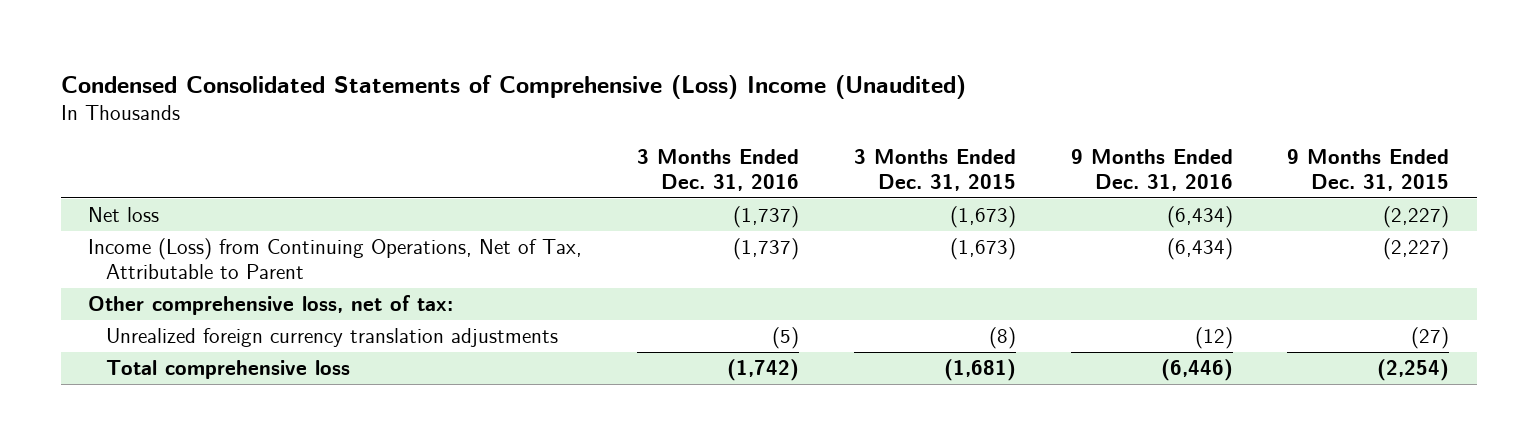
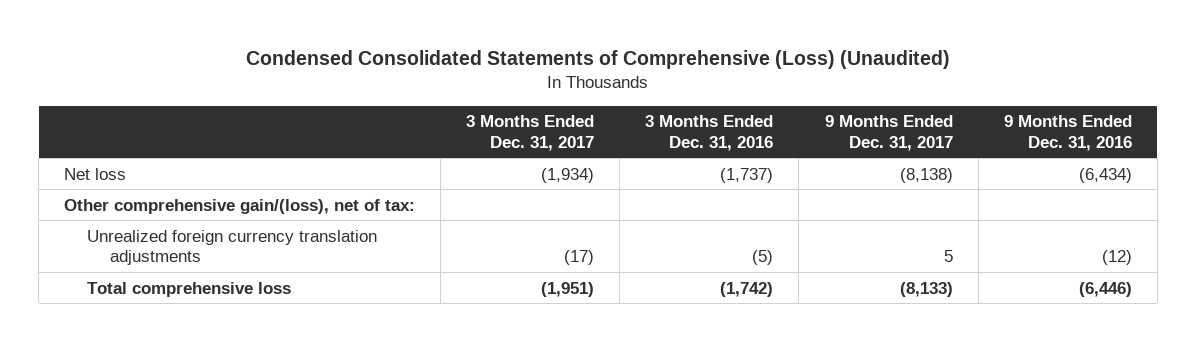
[61,74,967,99] Condensed Consolidated Statements of Comprehensive (Loss) Income (Unaudited) -> [245,50,950,70] Condensed Consolidated Statements of Comprehensive (Loss) (Unaudited)
[853,148,1016,192] 3 Months Ended Dec. 31, 2015 -> none
[1287,148,1450,192] 9 Months Ended Dec. 31, 2015 -> none
none -> [466,115,595,151] 3 Months Ended Dec. 31, 2017
none -> [824,115,953,151] 9 Months Ended Dec. 31, 2017
[88,237,583,280] Income (Loss) from Continuing Operations, Net of Tax, Attributable to Parent -> none
[88,294,454,315] Other comprehensive loss, net of tax: -> [64,198,416,214] Other comprehensive gain/(loss), net of tax:

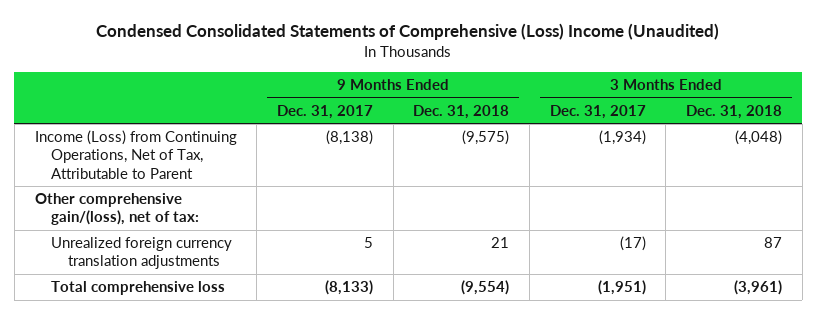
[245,50,950,70] Condensed Consolidated Statements of Comprehensive (Loss) (Unaudited) -> [96,23,720,41] Condensed Consolidated Statements of Comprehensive (Loss) Income (Unaudited)
[645,115,774,151] 3 Months Ended Dec. 31, 2016 -> none
[1003,115,1132,151] 9 Months Ended Dec. 31, 2016 -> none
none -> [413,104,510,119] Dec. 31, 2018
none -> [686,104,783,119] Dec. 31, 2018
[64,167,127,180] Net loss -> [34,130,237,179] Income (Loss) from Continuing Operations, Net of Tax, Attributable to Parent

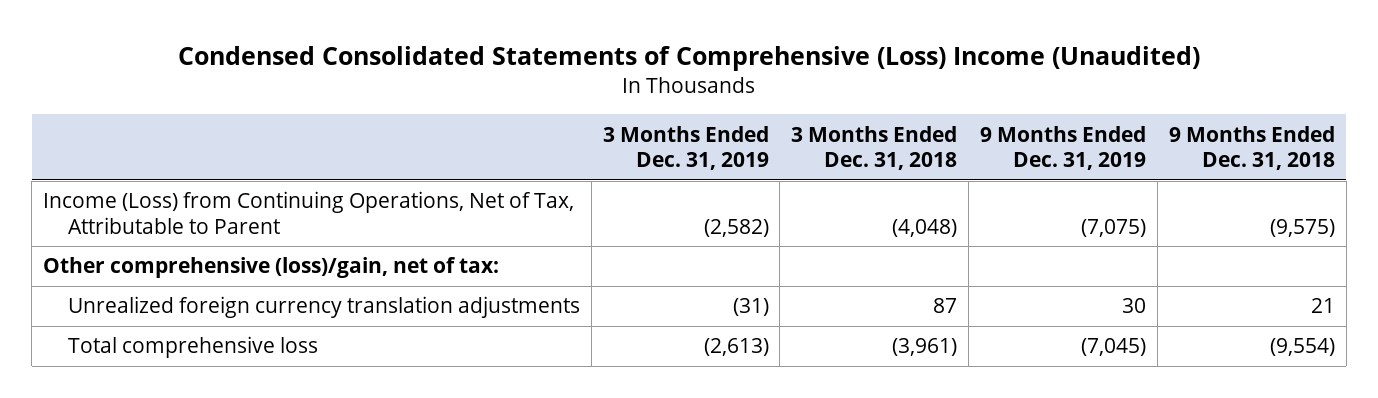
[276,104,373,119] Dec. 31, 2017 -> none
[549,104,646,119] Dec. 31, 2017 -> none
none -> [602,125,769,171] 3 Months Ended Dec. 31, 2019
none -> [980,125,1147,171] 9 Months Ended Dec. 31, 2019
[34,193,200,226] Other comprehensive gain/(loss), net of tax: -> [43,257,500,279] Other comprehensive (loss)/gain, net of tax:

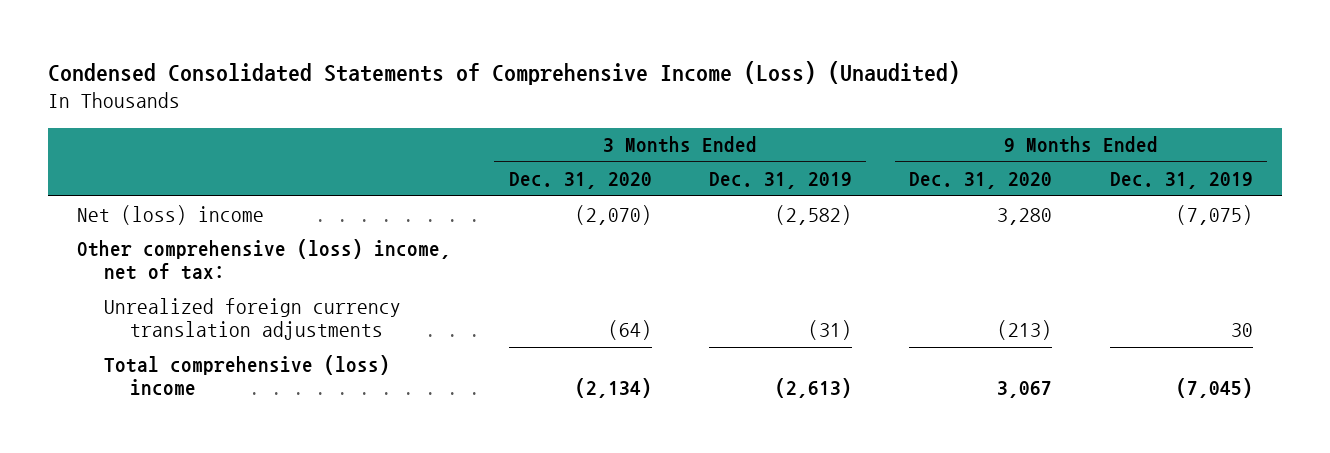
[178,45,1201,71] Condensed Consolidated Statements of Comprehensive (Loss) Income (Unaudited) -> [48,60,961,85] Condensed Consolidated Statements of Comprehensive Income (Loss) (Unaudited)
[791,125,958,171] 3 Months Ended Dec. 31, 2018 -> none
[1168,125,1335,171] 9 Months Ended Dec. 31, 2018 -> none
none -> [508,172,652,190] Dec. 31, 2020
none -> [909,172,1053,190] Dec. 31, 2020
[43,191,575,234] Income (Loss) from Continuing Operations, Net of Tax, Attributable to Parent -> [77,204,265,225] Net (loss) income
[43,257,500,279] Other comprehensive (loss)/gain, net of tax: -> [77,238,452,281] Other comprehensive (loss) income, net of tax:
[67,336,318,359] Total comprehensive loss -> [103,354,390,397] Total comprehensive (loss) income

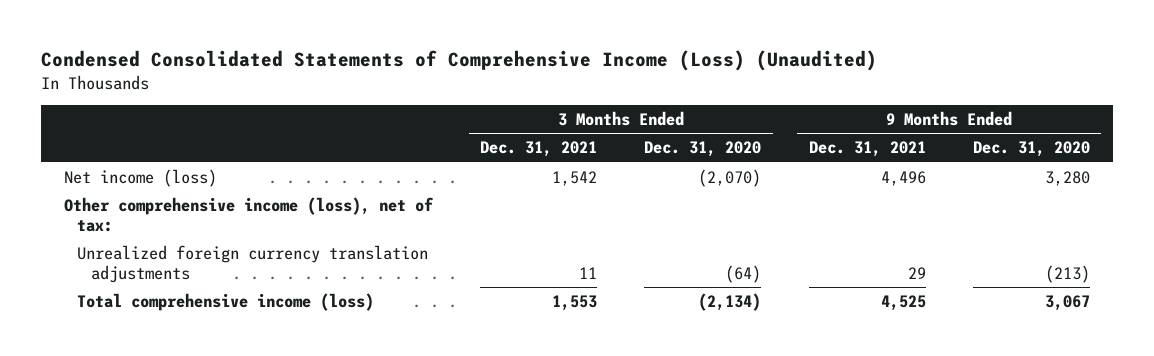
[709,172,853,190] Dec. 31, 2019 -> none
[1109,172,1253,190] Dec. 31, 2019 -> none
none -> [480,141,598,158] Dec. 31, 2021
none -> [808,141,926,158] Dec. 31, 2021
[77,204,265,225] Net (loss) income -> [64,168,218,187] Net income (loss)
[77,238,452,281] Other comprehensive (loss) income, net of tax: -> [64,196,435,232] Other comprehensive income (loss), net of tax:
[103,354,390,397] Total comprehensive (loss) income -> [77,292,375,311] Total comprehensive income (loss)

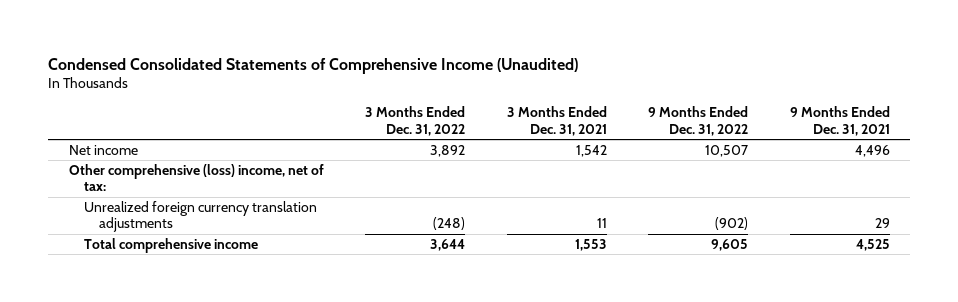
[40,50,877,72] Condensed Consolidated Statements of Comprehensive Income (Loss) (Unaudited) -> [48,57,579,74] Condensed Consolidated Statements of Comprehensive Income (Unaudited)
[644,141,762,158] Dec. 31, 2020 -> none
[972,141,1090,158] Dec. 31, 2020 -> none
none -> [365,106,466,136] 3 Months Ended Dec. 31, 2022
none -> [648,106,749,136] 9 Months Ended Dec. 31, 2022
[64,168,218,187] Net income (loss) -> [68,145,138,156] Net income
[64,196,435,232] Other comprehensive income (loss), net of tax: -> [68,164,324,192] Other comprehensive (loss) income, net of tax:
[77,292,375,311] Total comprehensive income (loss) -> [84,238,259,254] Total comprehensive income

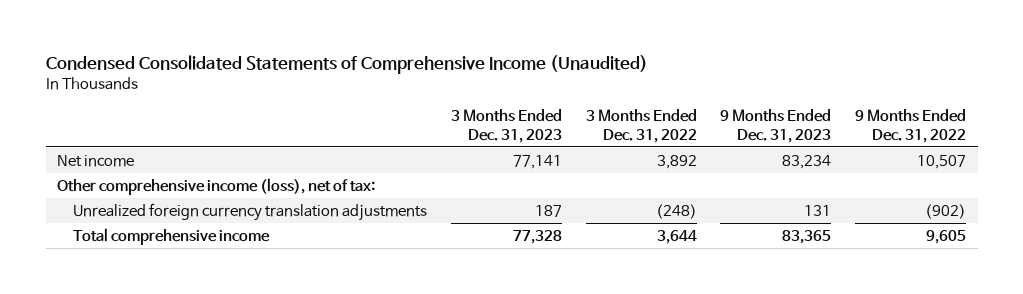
[506,106,607,136] 3 Months Ended Dec. 31, 2021 -> none
[789,106,890,136] 9 Months Ended Dec. 31, 2021 -> none
none -> [450,109,562,143] 3 Months Ended Dec. 31, 2023
none -> [720,109,832,143] 9 Months Ended Dec. 31, 2023
[68,164,324,192] Other comprehensive (loss) income, net of tax: -> [57,177,376,195] Other comprehensive income (loss), net of tax:

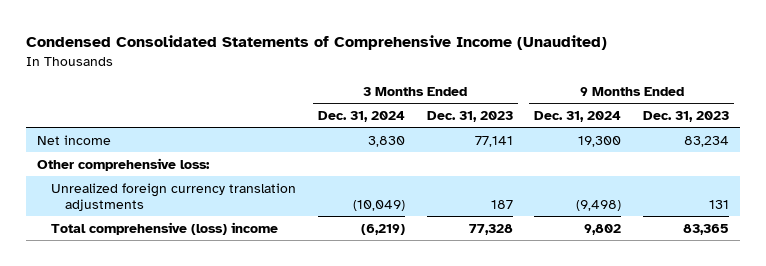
[585,109,697,143] 3 Months Ended Dec. 31, 2022 -> none
[855,109,967,143] 9 Months Ended Dec. 31, 2022 -> none
none -> [318,110,406,122] Dec. 31, 2024
none -> [534,110,622,122] Dec. 31, 2024
[57,177,376,195] Other comprehensive income (loss), net of tax: -> [37,157,211,171] Other comprehensive loss:
[73,227,271,245] Total comprehensive income -> [51,221,279,235] Total comprehensive (loss) income

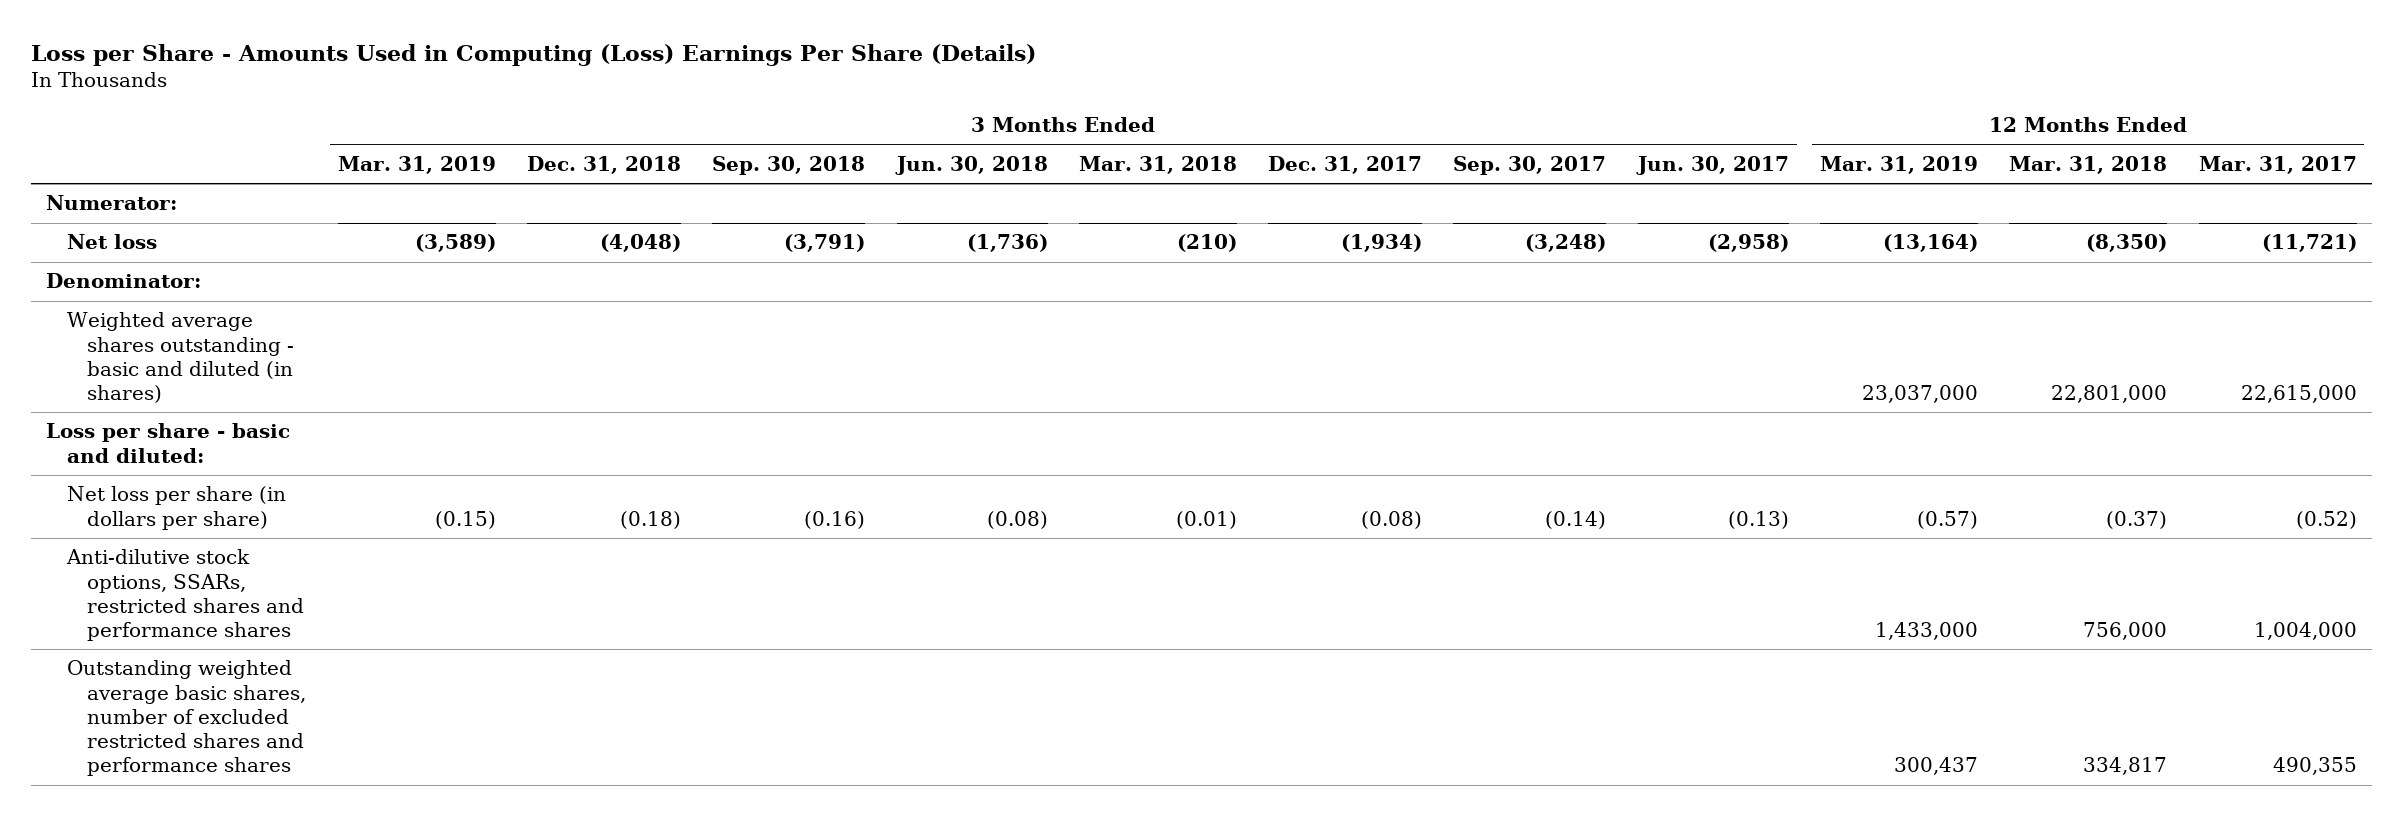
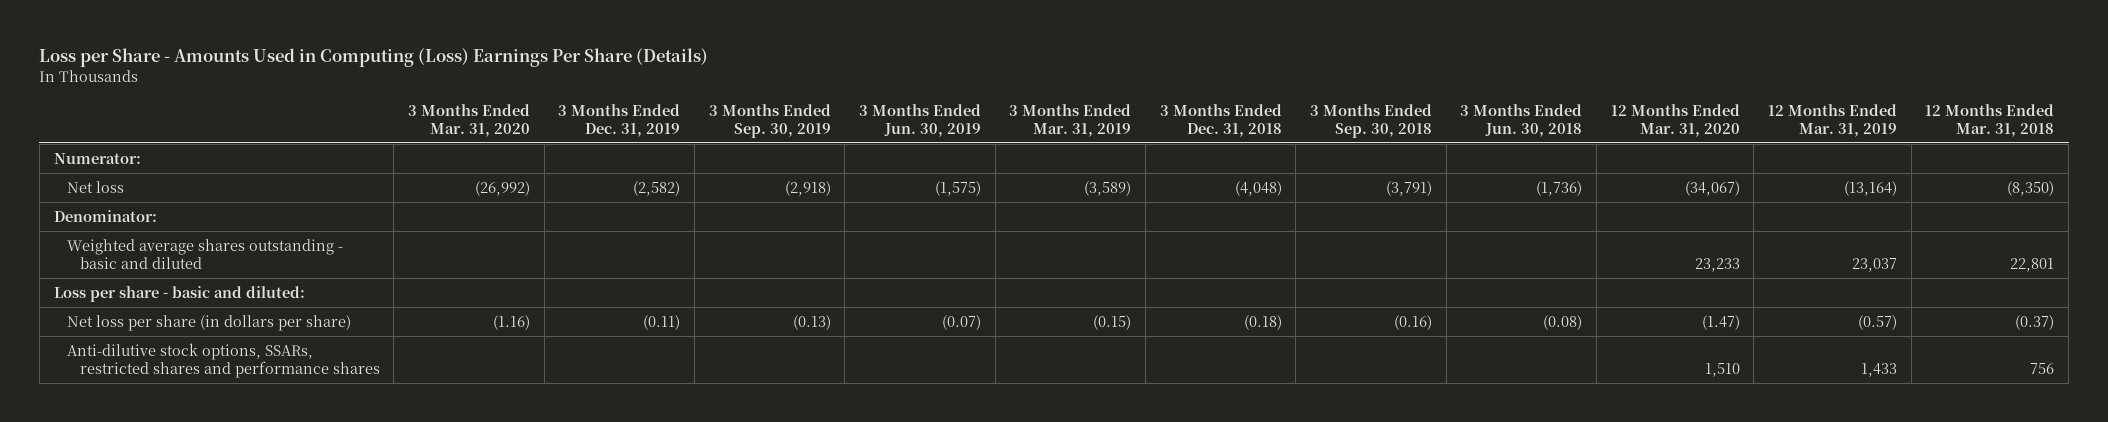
[1078,155,1237,174] Mar. 31, 2018 -> none
[1268,155,1423,174] Dec. 31, 2017 -> none
[1453,155,1607,175] Sep. 30, 2017 -> none
[1635,155,1789,175] Jun. 30, 2017 -> none
[2198,155,2357,174] Mar. 31, 2017 -> none
none -> [407,103,530,137] 3 Months Ended Mar. 31, 2020
none -> [558,103,681,137] 3 Months Ended Dec. 31, 2019
none -> [708,103,831,138] 3 Months Ended Sep. 30, 2019
none -> [859,103,982,137] 3 Months Ended Jun. 30, 2019
none -> [1610,103,1740,137] 12 Months Ended Mar. 31, 2020
[66,312,295,404] Weighted average shares outstanding - basic and diluted (in shares) -> [66,238,343,269] Weighted average shares outstanding - basic and diluted
[1862,385,1979,404] 23,037,000 -> [1852,257,1898,272] 23,037
[2051,385,2168,404] 22,801,000 -> [2010,257,2055,272] 22,801
[66,660,307,777] Outstanding weighted average basic shares, number of excluded restricted shares and performance shares -> none
[1875,622,1979,641] 1,433,000 -> [1861,362,1898,377] 1,433
[2083,622,2168,641] 756,000 -> [2030,362,2055,374] 756

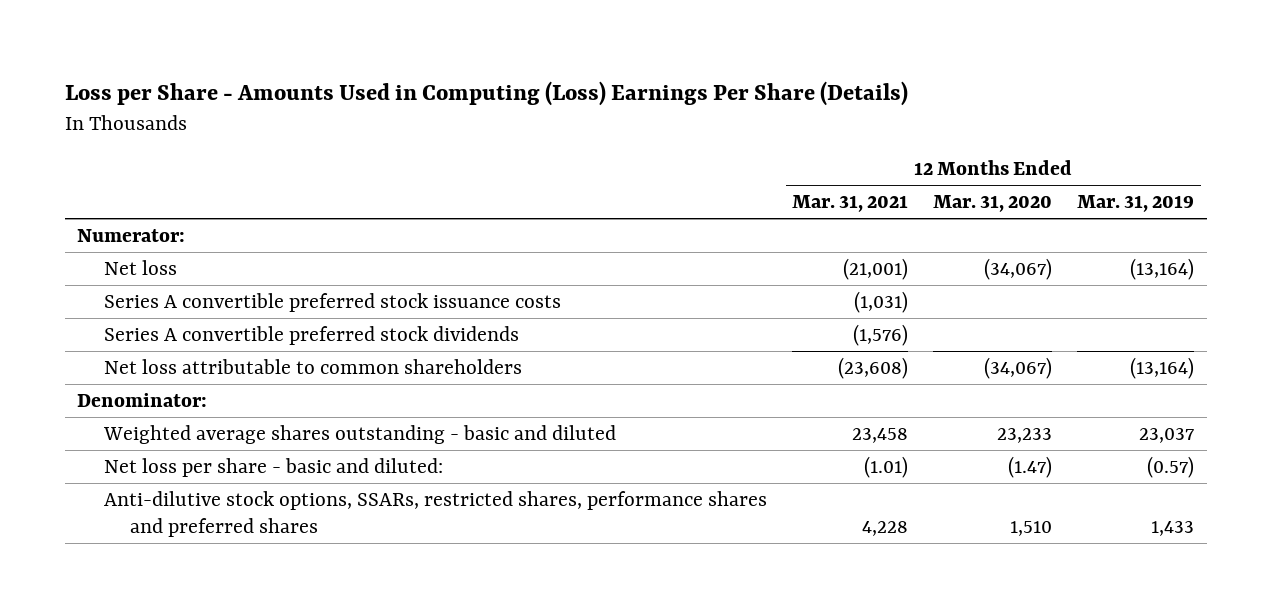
[407,103,530,137] 3 Months Ended Mar. 31, 2020 -> none
[558,103,681,137] 3 Months Ended Dec. 31, 2019 -> none
[708,103,831,138] 3 Months Ended Sep. 30, 2019 -> none
[859,103,982,137] 3 Months Ended Jun. 30, 2019 -> none
[1009,103,1132,137] 3 Months Ended Mar. 31, 2019 -> none
[1159,103,1282,137] 3 Months Ended Dec. 31, 2018 -> none
[1310,103,1433,138] 3 Months Ended Sep. 30, 2018 -> none
[1460,103,1583,137] 3 Months Ended Jun. 30, 2018 -> none
[1925,103,2055,137] 12 Months Ended Mar. 31, 2018 -> none
none -> [791,195,908,213] Mar. 31, 2021
none -> [103,292,561,312] Series A convertible preferred stock issuance costs
none -> [103,325,519,345] Series A convertible preferred stock dividends
none -> [103,358,522,374] Net loss attributable to common shareholders
[53,285,305,302] Loss per share - basic and diluted: -> none
[66,314,351,331] Net loss per share (in dollars per share) -> [103,457,443,477] Net loss per share - basic and diluted:
[66,342,380,378] Anti-dilutive stock options, SSARs, restricted shares and performance shares -> [103,490,767,538] Anti-dilutive stock options, SSARs, restricted shares, performance shares and preferred shares

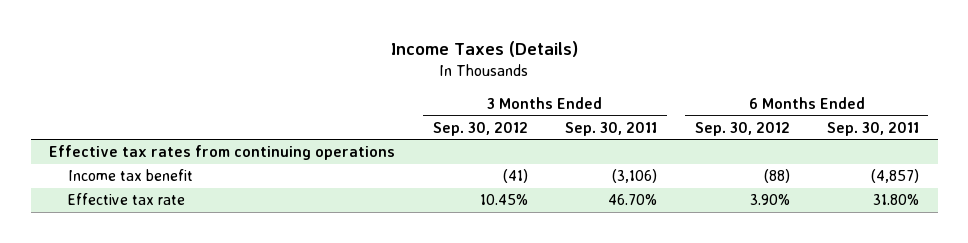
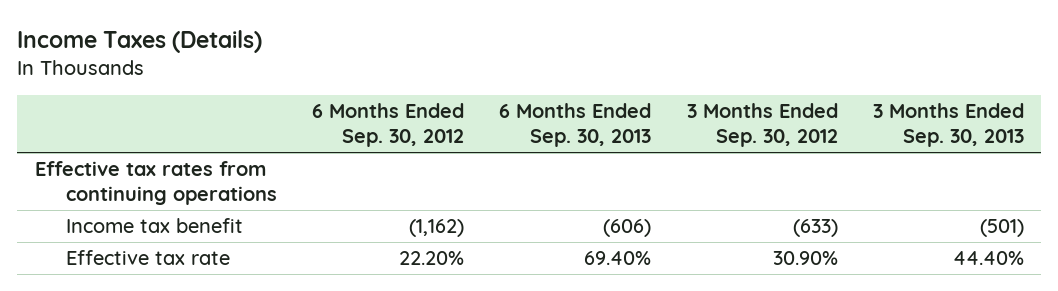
[565,121,658,136] Sep. 30, 2011 -> none
[827,121,920,136] Sep. 30, 2011 -> none
none -> [499,102,652,148] 6 Months Ended Sep. 30, 2013
none -> [872,102,1024,148] 3 Months Ended Sep. 30, 2013
[502,169,528,184] (41) -> [792,219,838,238] (633)
[763,169,790,184] (88) -> [409,219,465,238] (1,162)
[479,194,528,206] 10.45% -> [772,251,838,266] 30.90%
[749,194,790,206] 3.90% -> [399,251,465,266] 22.20%

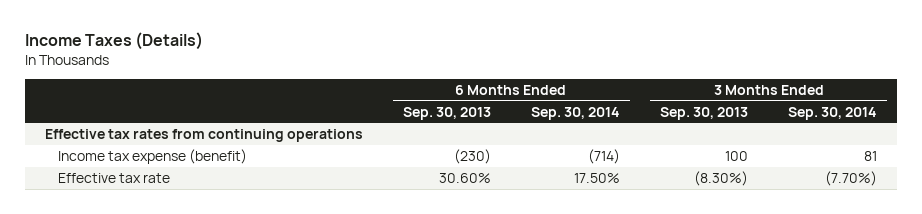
[312,102,465,148] 6 Months Ended Sep. 30, 2012 -> none
[686,102,838,148] 3 Months Ended Sep. 30, 2012 -> none
none -> [530,106,620,120] Sep. 30, 2014
none -> [788,106,878,120] Sep. 30, 2014
[65,218,243,234] Income tax benefit -> [57,148,247,164] Income tax expense (benefit)
[603,219,652,238] (606) -> [453,148,491,164] (230)
[979,219,1024,238] (501) -> [724,150,748,161] 100
[584,251,652,266] 69.40% -> [438,172,491,183] 30.60%
[952,251,1024,266] 44.40% -> [693,170,748,186] (8.30%)

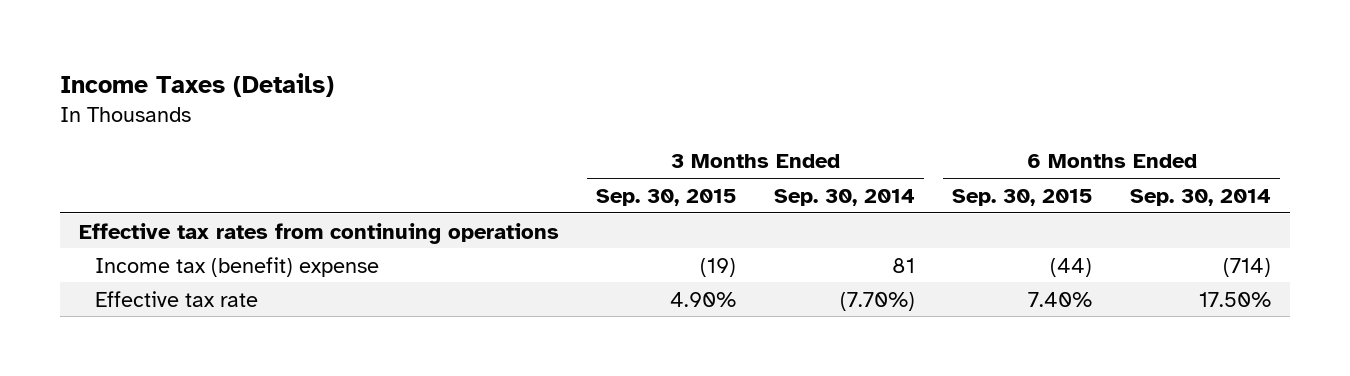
[402,106,491,120] Sep. 30, 2013 -> none
[659,106,748,120] Sep. 30, 2013 -> none
none -> [596,188,737,206] Sep. 30, 2015
none -> [952,188,1093,206] Sep. 30, 2015
[57,148,247,164] Income tax expense (benefit) -> [94,256,379,277] Income tax (benefit) expense

